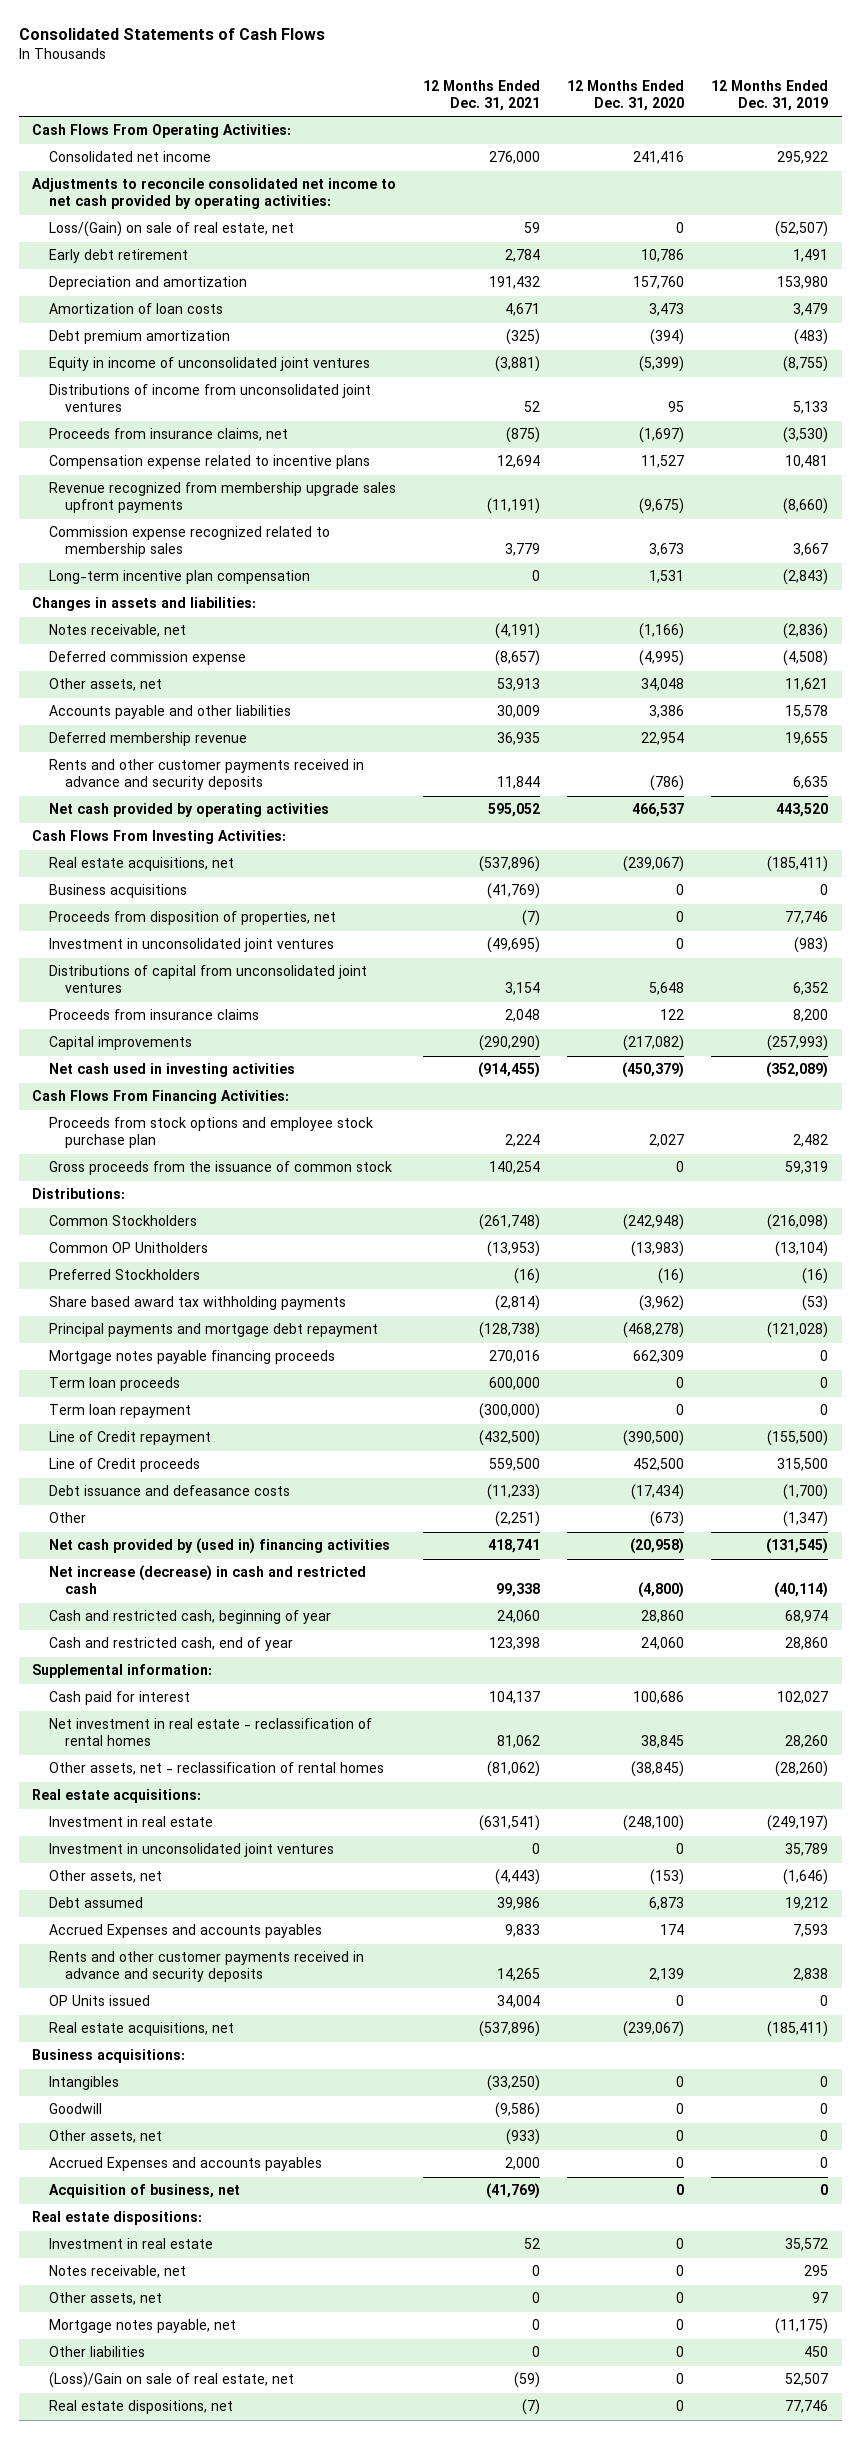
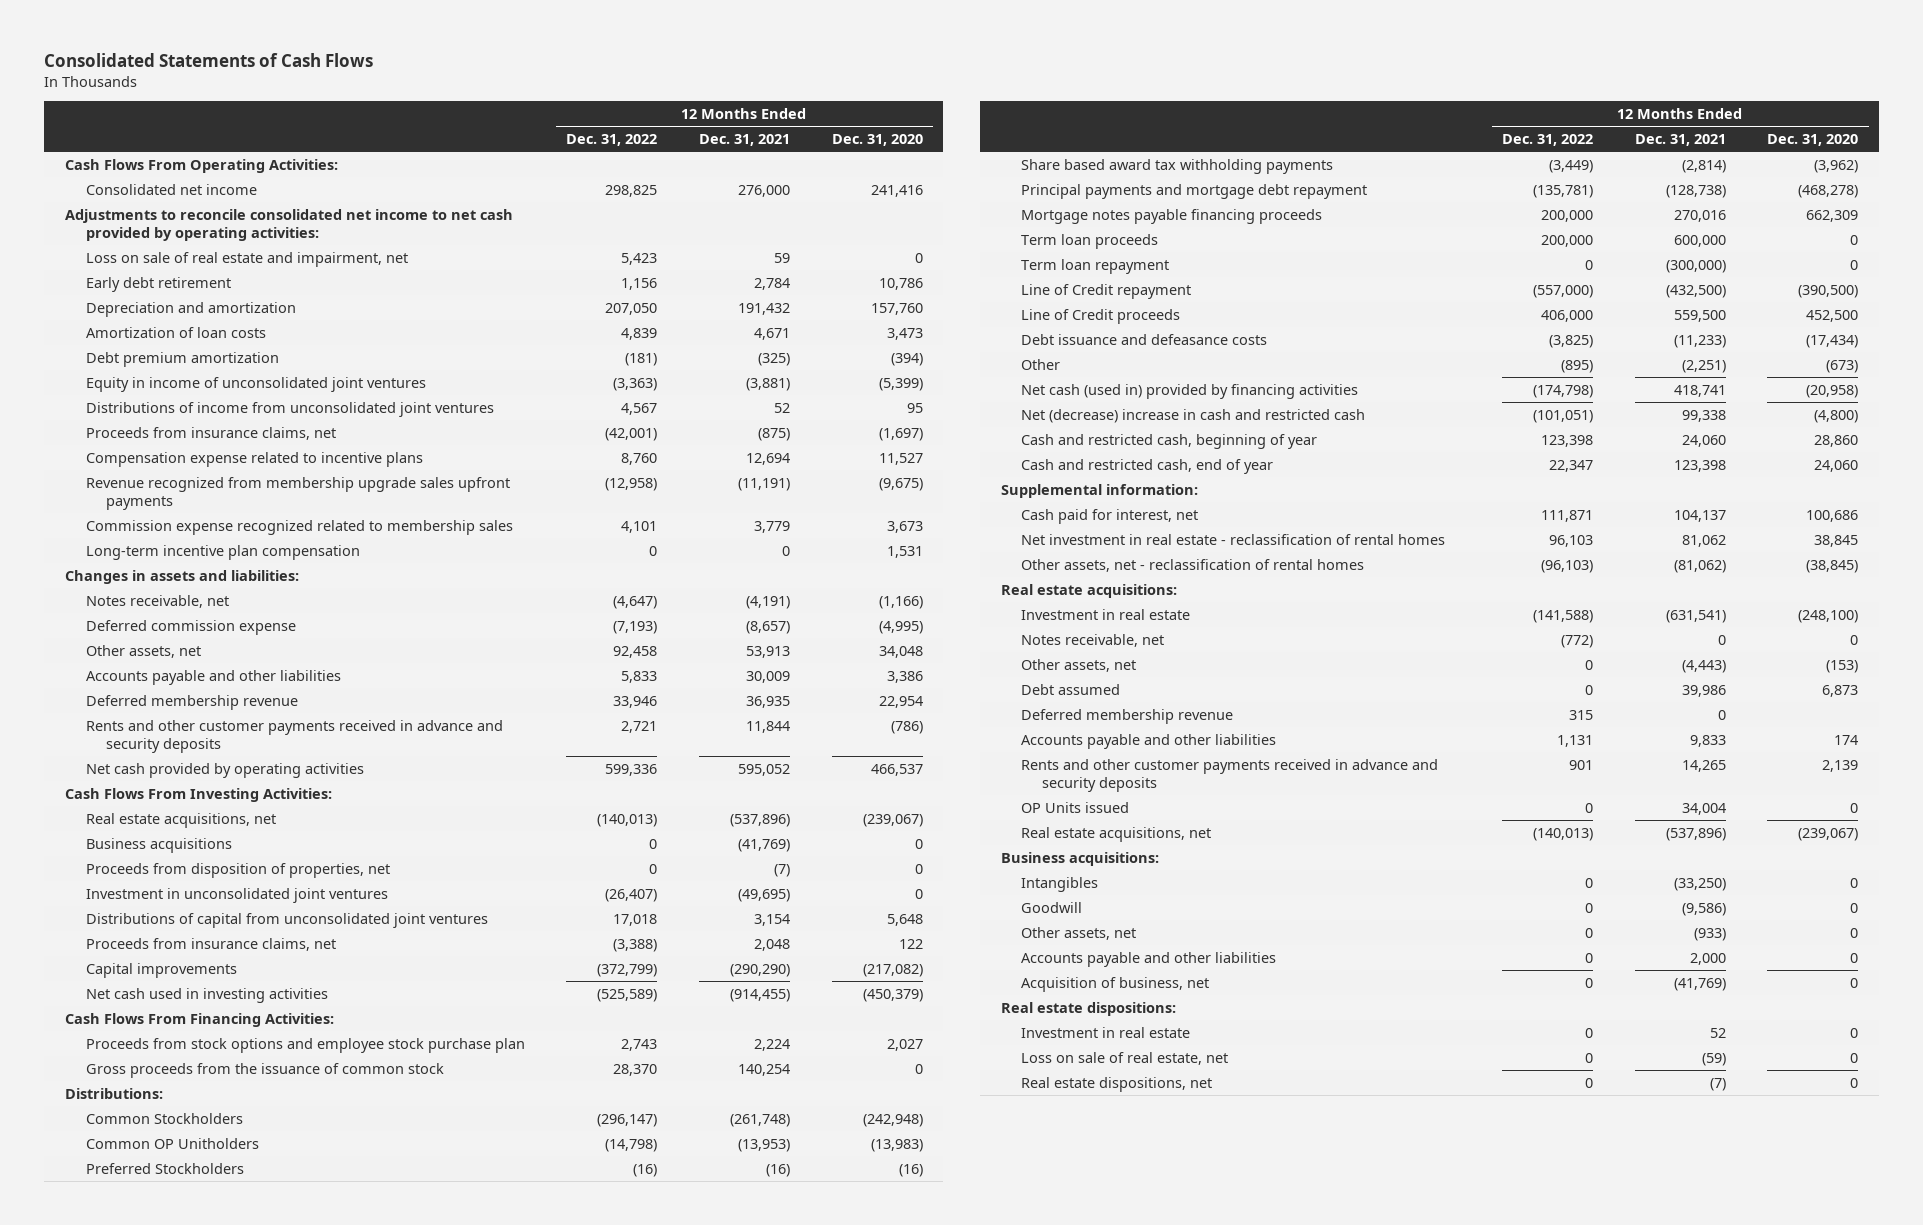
[711,80,829,111] 12 Months Ended Dec. 31, 2019 -> none
none -> [566,133,658,146] Dec. 31, 2022
[48,221,294,238] Loss/(Gain) on sale of real estate, net -> [85,251,408,267] Loss on sale of real estate and impairment, net
[48,1009,259,1021] Proceeds from insurance claims -> [85,937,336,951] Proceeds from insurance claims, net
[48,1538,390,1555] Net cash provided by (used in) financing activities -> [1021,383,1359,399] Net cash (used in) provided by financing activities
[48,1565,366,1595] Net increase (decrease) in cash and restricted cash -> [1021,408,1366,423] Net (decrease) increase in cash and restricted cash
[48,1691,190,1706] Cash paid for interest -> [1021,508,1199,524] Cash paid for interest, net
[48,1843,334,1858] Investment in unconsolidated joint ventures -> none
[48,2265,186,2279] Notes receivable, net -> [1021,633,1165,647] Notes receivable, net
none -> [1021,708,1234,724] Deferred membership revenue
[48,1924,322,1939] Accrued Expenses and accounts payables -> [1021,733,1277,749] Accounts payable and other liabilities
[48,2157,322,2172] Accrued Expenses and accounts payables -> [1021,951,1277,967] Accounts payable and other liabilities
[48,2292,162,2306] Other assets, net -> none
[48,2319,236,2334] Mortgage notes payable, net -> none
[48,2346,145,2358] Other liabilities -> none
[48,2372,294,2389] (Loss)/Gain on sale of real estate, net -> [1021,1051,1229,1065] Loss on sale of real estate, net

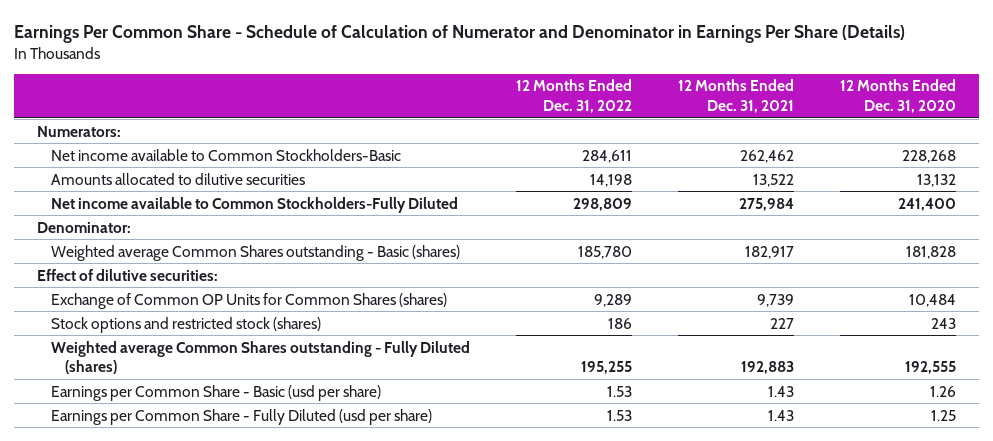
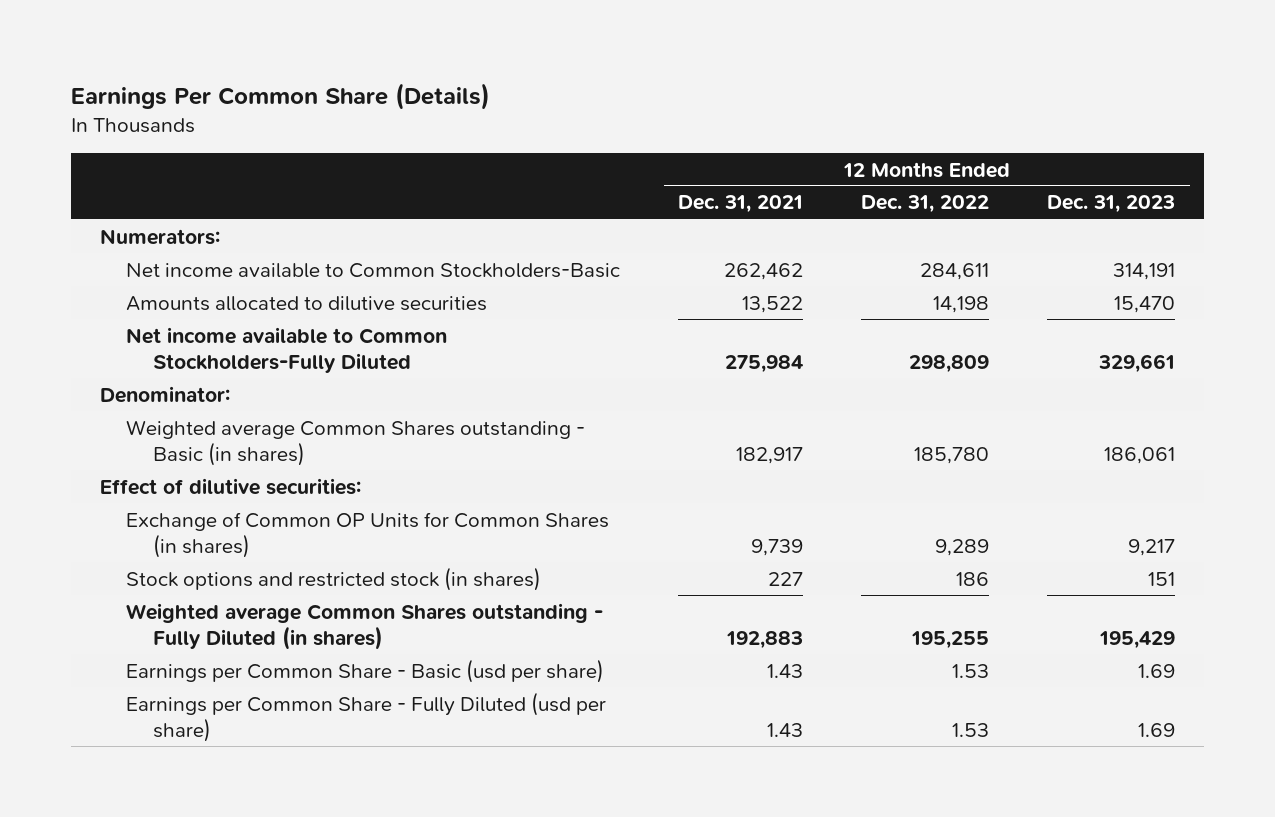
[14,24,906,43] Earnings Per Common Share - Schedule of Calculation of Numerator and Denominator in Earnings Per Share (Details) -> [71,82,491,110] Earnings Per Common Share (Details)
[839,79,956,113] 12 Months Ended Dec. 31, 2020 -> none
none -> [1047,195,1176,214] Dec. 31, 2023
[51,244,461,261] Weighted average Common Shares outstanding - Basic (shares) -> [126,419,586,466] Weighted average Common Shares outstanding - Basic (in shares)
[51,292,448,309] Exchange of Common OP Units for Common Shares (shares) -> [126,511,610,558] Exchange of Common OP Units for Common Shares (in shares)
[51,316,322,333] Stock options and restricted stock (shares) -> [126,566,542,591] Stock options and restricted stock (in shares)
[51,340,471,374] Weighted average Common Shares outstanding - Fully Diluted (shares) -> [126,602,604,650] Weighted average Common Shares outstanding - Fully Diluted (in shares)

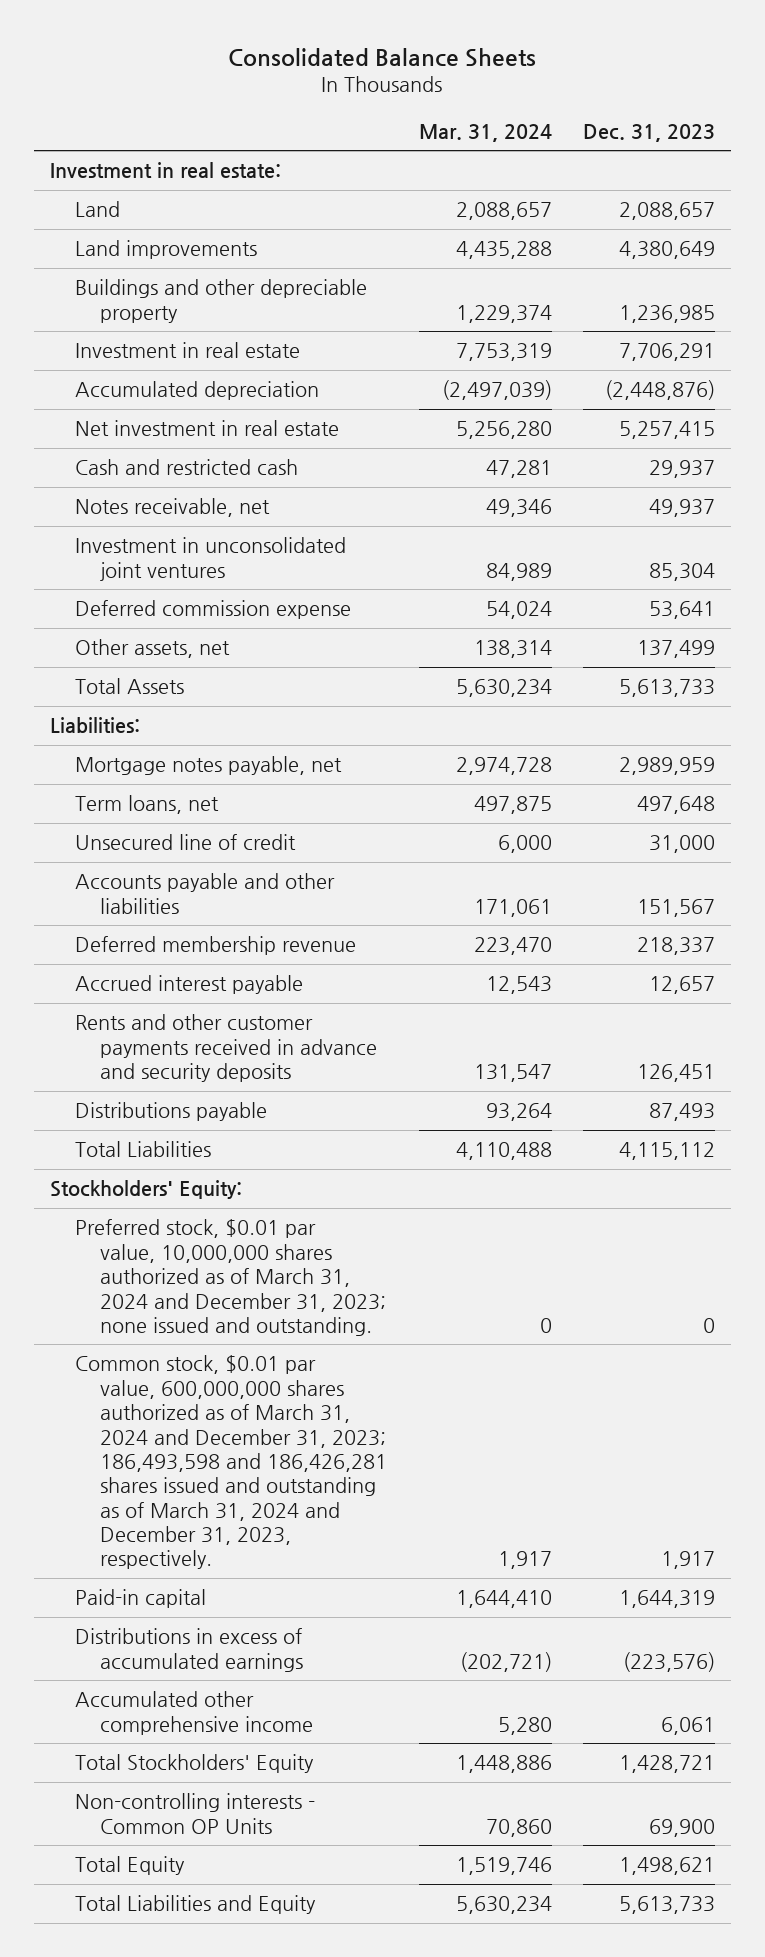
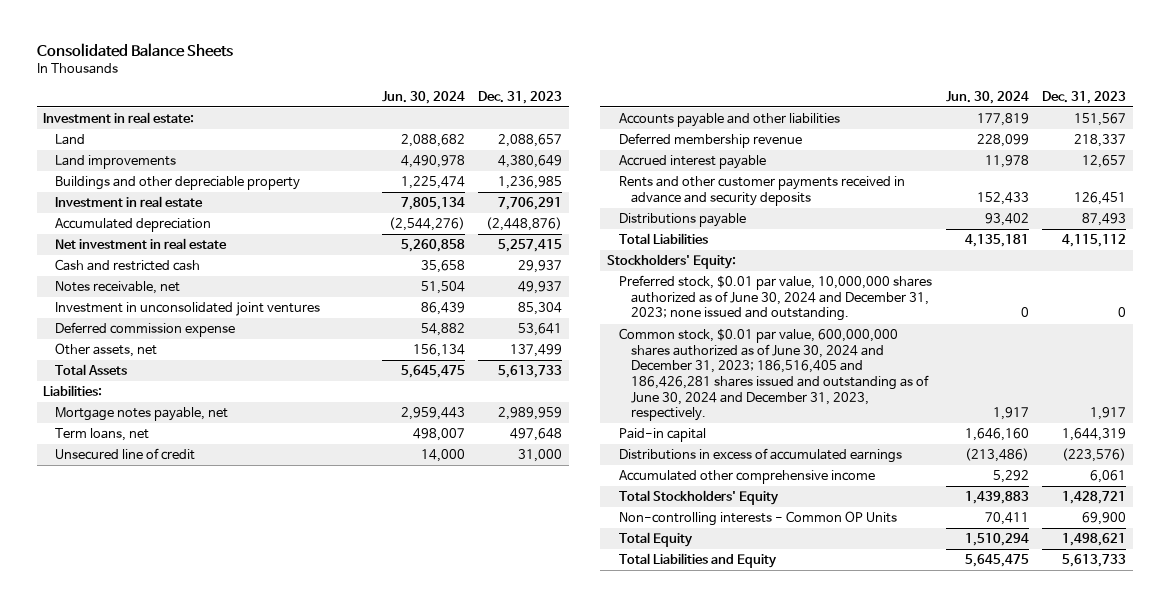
[418,123,552,142] Mar. 31, 2024 -> none
none -> [381,90,465,104] Jun. 30, 2024
[75,1219,387,1336] Preferred stock, $0.01 par value, 10,000,000 shares authorized as of March 31, 2024 and December 31, 2023; none issued and outstanding. -> [619,275,933,322] Preferred stock, $0.01 par value, 10,000,000 shares authorized as of June 30, 2024 and December 31, 2023; none issued and outstanding.
[75,1355,388,1570] Common stock, $0.01 par value, 600,000,000 shares authorized as of March 31, 2024 and December 31, 2023; 186,493,598 and 186,426,281 shares issued and outstanding as of March 31, 2024 and December 31, 2023, respectively. -> [619,328,930,422] Common stock, $0.01 par value, 600,000,000 shares authorized as of June 30, 2024 and December 31, 2023; 186,516,405 and 186,426,281 shares issued and outstanding as of June 30, 2024 and December 31, 2023, respectively.

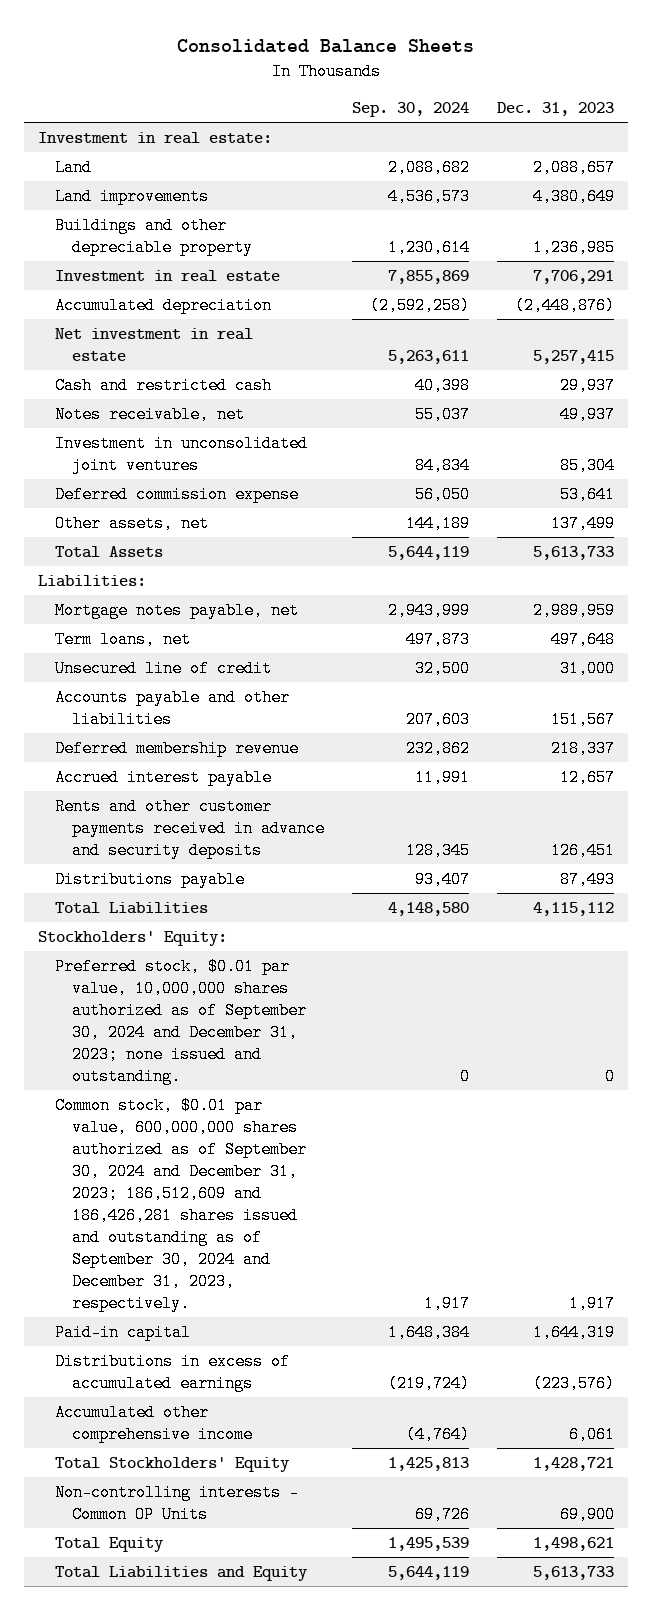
[381,90,465,104] Jun. 30, 2024 -> none
none -> [351,102,469,118] Sep. 30, 2024
[619,275,933,322] Preferred stock, $0.01 par value, 10,000,000 shares authorized as of June 30, 2024 and December 31, 2023; none issued and outstanding. -> [55,957,308,1085] Preferred stock, $0.01 par value, 10,000,000 shares authorized as of September 30, 2024 and December 31, 2023; none issued and outstanding.
[619,328,930,422] Common stock, $0.01 par value, 600,000,000 shares authorized as of June 30, 2024 and December 31, 2023; 186,516,405 and 186,426,281 shares issued and outstanding as of June 30, 2024 and December 31, 2023, respectively. -> [55,1096,308,1312] Common stock, $0.01 par value, 600,000,000 shares authorized as of September 30, 2024 and December 31, 2023; 186,512,609 and 186,426,281 shares issued and outstanding as of September 30, 2024 and December 31, 2023, respectively.

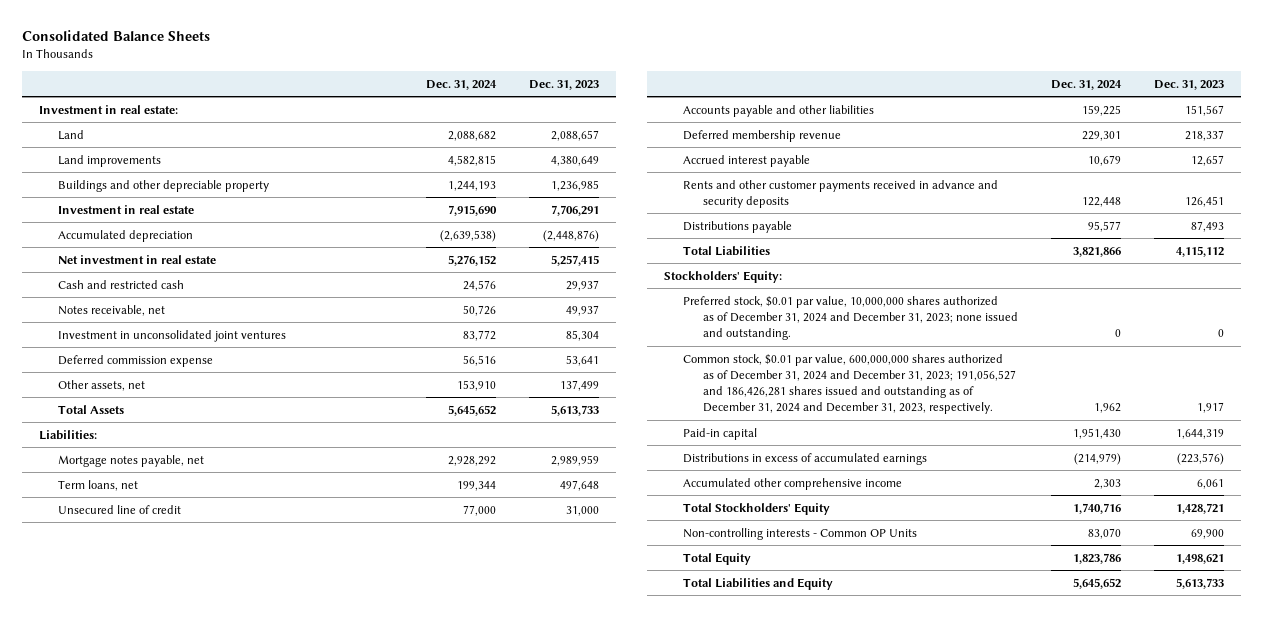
[351,102,469,118] Sep. 30, 2024 -> none
none -> [425,79,497,90] Dec. 31, 2024
[55,957,308,1085] Preferred stock, $0.01 par value, 10,000,000 shares authorized as of September 30, 2024 and December 31, 2023; none issued and outstanding. -> [683,295,1018,340] Preferred stock, $0.01 par value, 10,000,000 shares authorized as of December 31, 2024 and December 31, 2023; none issued and outstanding.
[55,1096,308,1312] Common stock, $0.01 par value, 600,000,000 shares authorized as of September 30, 2024 and December 31, 2023; 186,512,609 and 186,426,281 shares issued and outstanding as of September 30, 2024 and December 31, 2023, respectively. -> [683,353,1016,415] Common stock, $0.01 par value, 600,000,000 shares authorized as of December 31, 2024 and December 31, 2023; 191,056,527 and 186,426,281 shares issued and outstanding as of December 31, 2024 and December 31, 2023, respectively.

